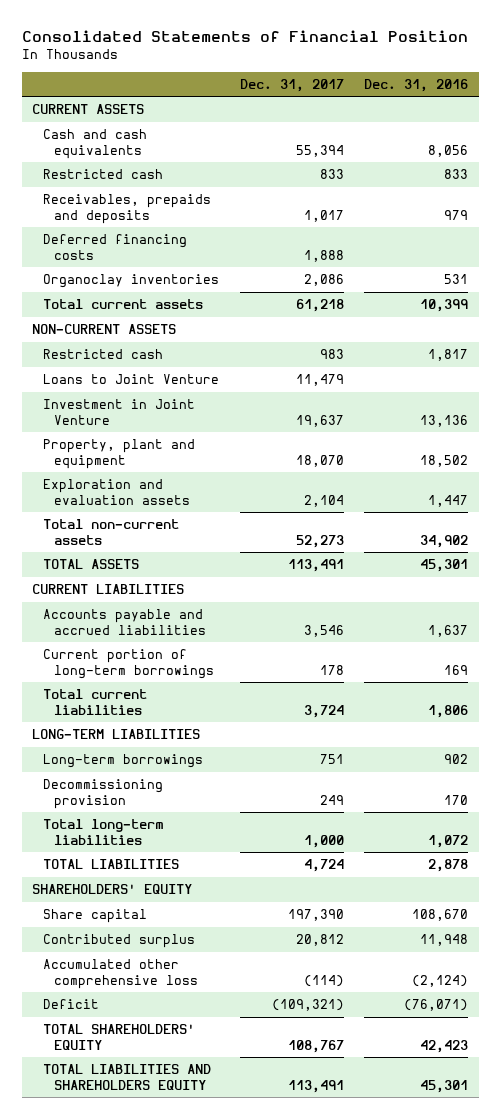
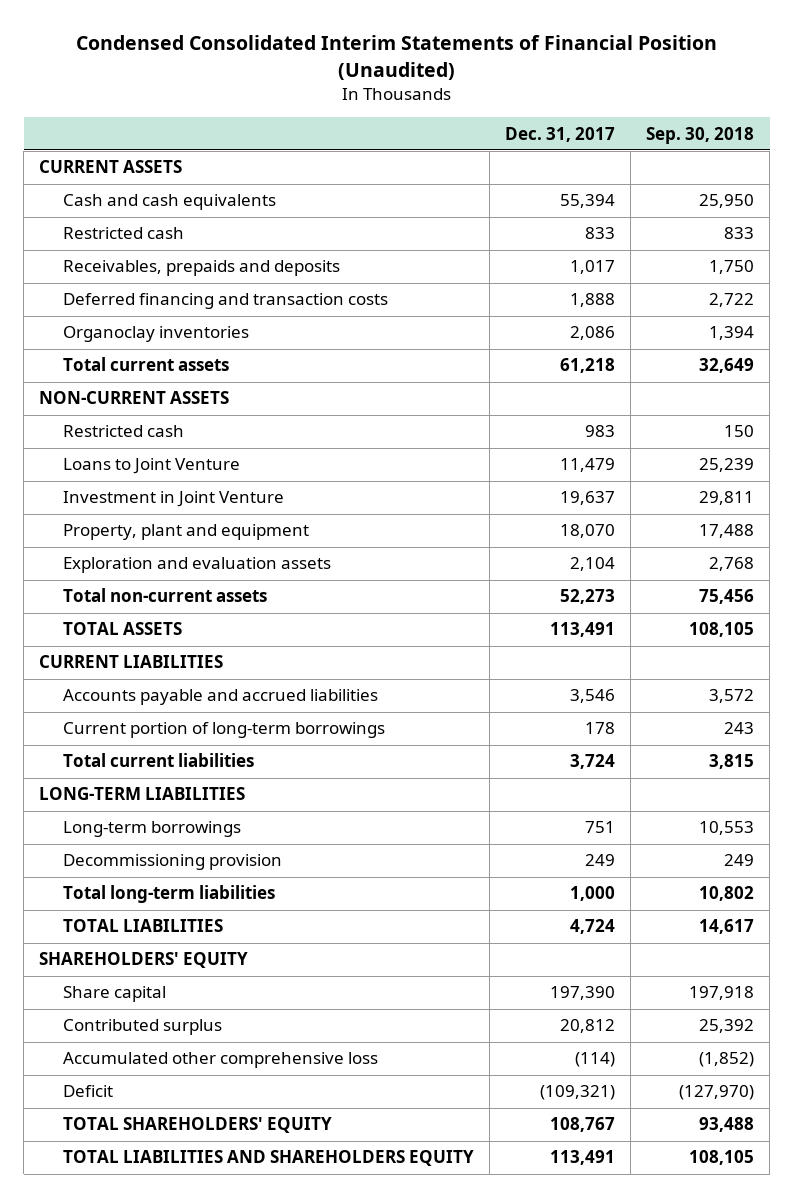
[21,29,468,42] Consolidated Statements of Financial Position -> [75,35,717,80] Condensed Consolidated Interim Statements of Financial Position (Unaudited)
[364,78,469,92] Dec. 31, 2016 -> none
none -> [645,126,754,144] Sep. 30, 2018
[43,234,188,260] Deferred financing costs -> [62,293,388,310] Deferred financing and transaction costs

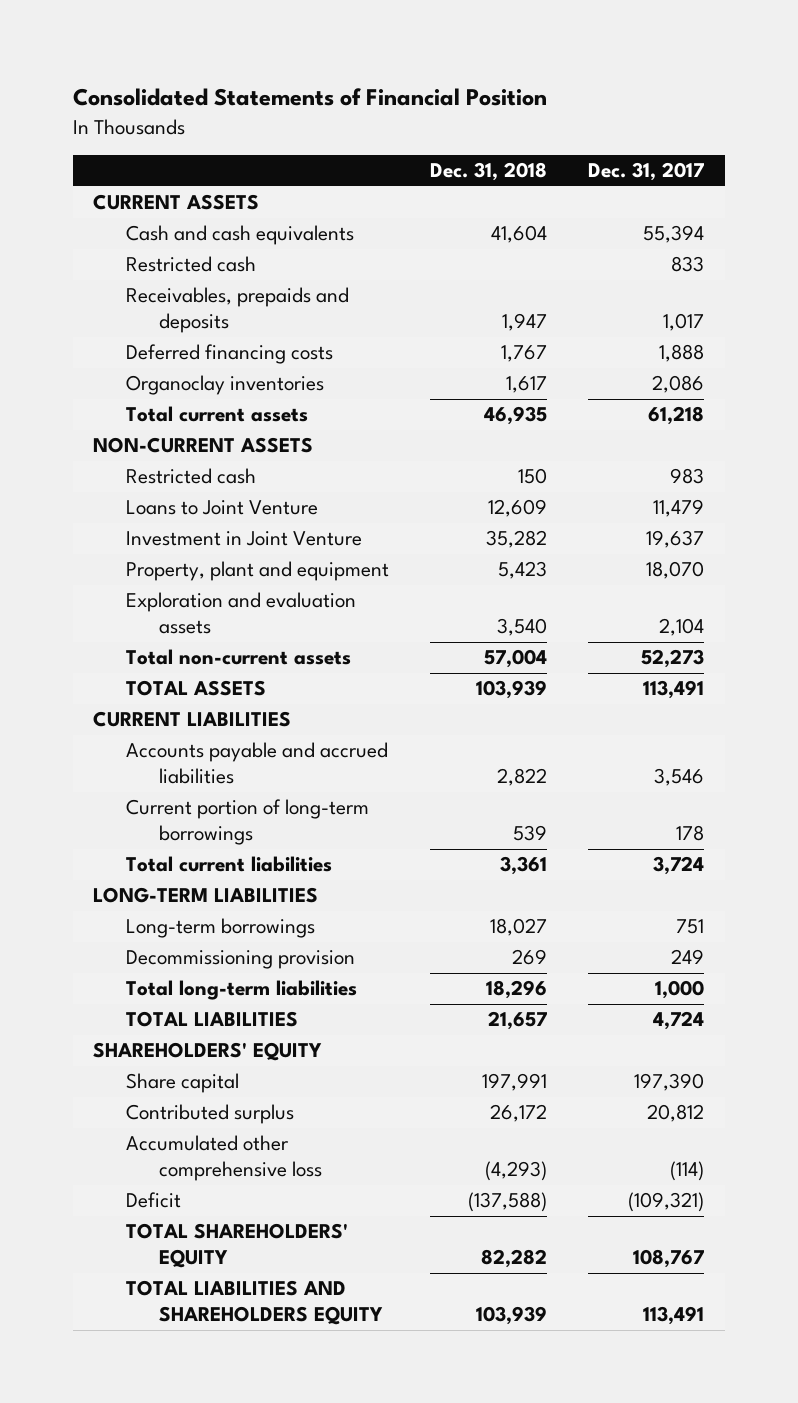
[75,35,717,80] Condensed Consolidated Interim Statements of Financial Position (Unaudited) -> [72,88,547,107] Consolidated Statements of Financial Position
[645,126,754,144] Sep. 30, 2018 -> none
none -> [430,162,548,182] Dec. 31, 2018
[62,293,388,310] Deferred financing and transaction costs -> [126,344,334,365] Deferred financing costs

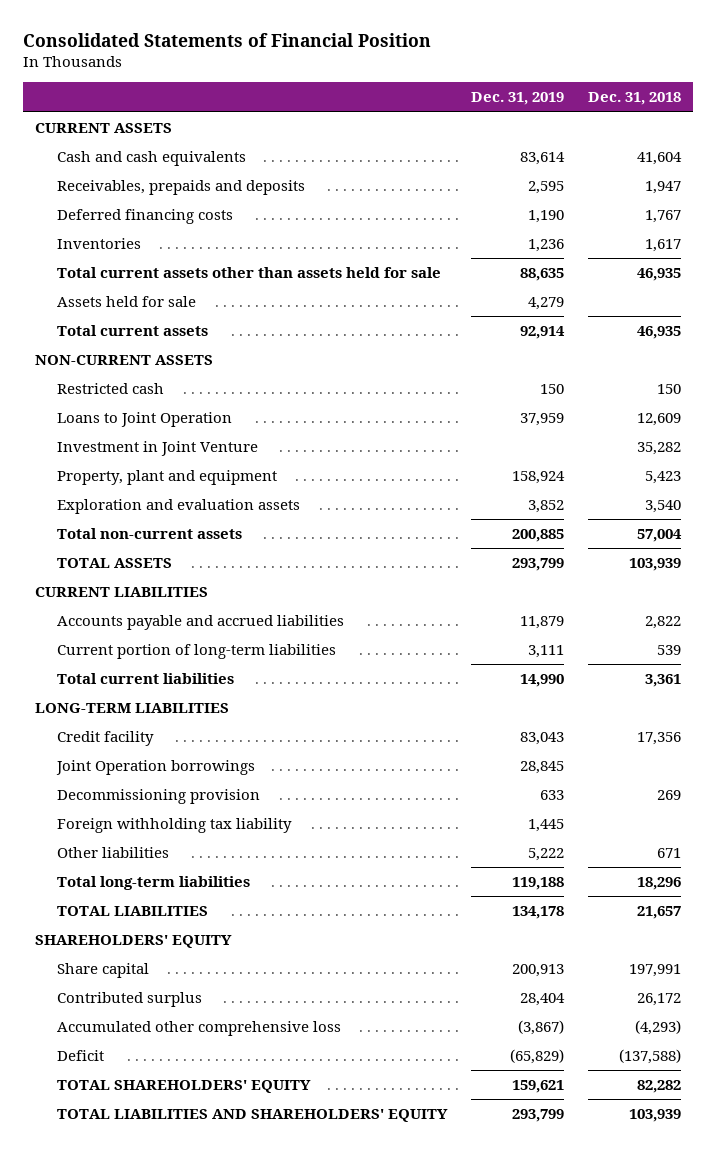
[588,162,705,182] Dec. 31, 2017 -> none
none -> [471,92,565,106] Dec. 31, 2019
[126,256,257,273] Restricted cash -> none
[126,375,325,396] Organoclay inventories -> [57,238,142,250] Inventories
none -> [57,267,442,279] Total current assets other than assets held for sale
none -> [57,296,197,308] Assets held for sale
[126,500,319,516] Loans to Joint Venture -> [57,412,233,428] Loans to Joint Operation
[126,799,370,846] Current portion of long-term borrowings -> [57,644,337,660] Current portion of long-term liabilities
[126,918,316,939] Long-term borrowings -> none
none -> [57,731,155,747] Credit facility
none -> [56,760,256,776] Joint Operation borrowings
none -> [57,818,293,834] Foreign withholding tax liability
none -> [57,847,170,859] Other liabilities
[126,1280,384,1326] TOTAL LIABILITIES AND SHAREHOLDERS EQUITY -> [57,1109,449,1123] TOTAL LIABILITIES AND SHAREHOLDERS' EQUITY

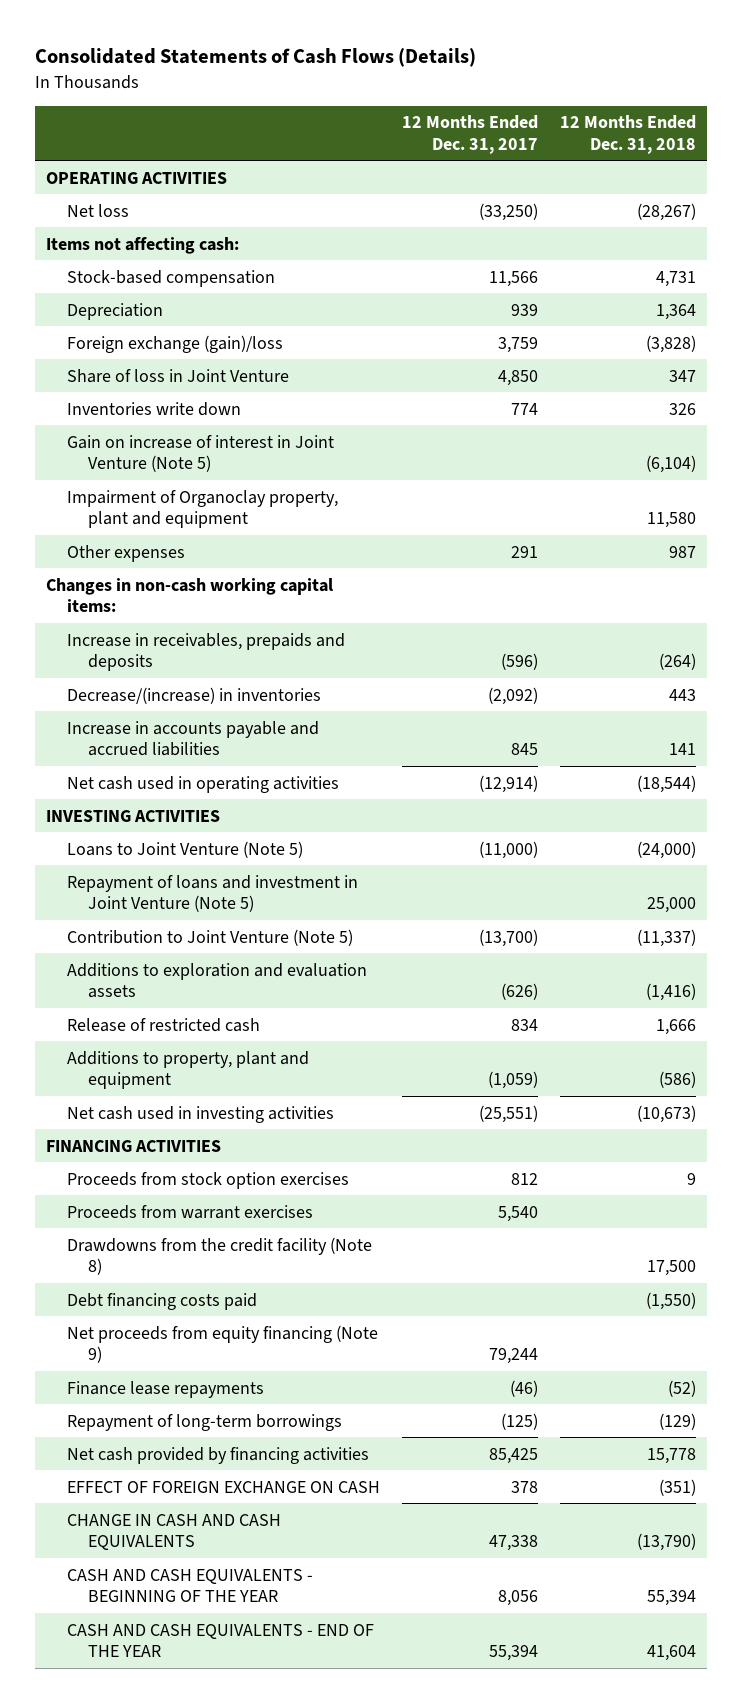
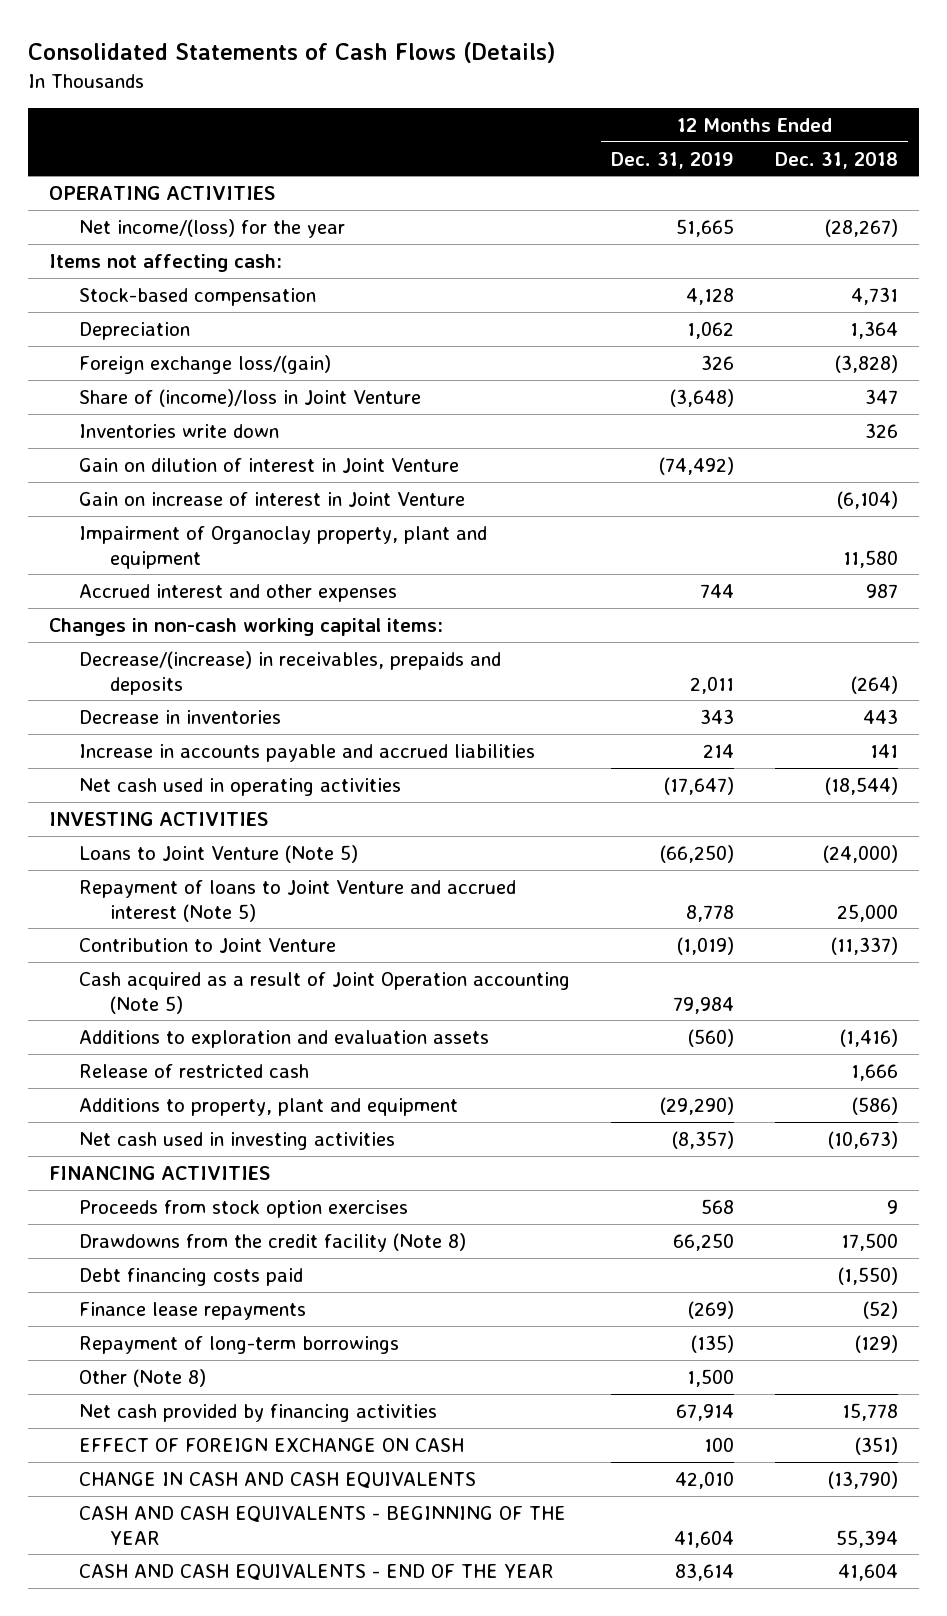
[401,115,538,154] 12 Months Ended Dec. 31, 2017 -> none
none -> [611,151,735,169] Dec. 31, 2019
[67,203,130,217] Net loss -> [79,218,346,238] Net income/(loss) for the year
[67,334,284,353] Foreign exchange (gain)/loss -> [79,354,332,374] Foreign exchange loss/(gain)
[67,368,290,383] Share of loss in Joint Venture -> [79,388,422,407] Share of (income)/loss in Joint Venture
none -> [79,457,460,473] Gain on dilution of interest in Joint Venture
[67,434,335,473] Gain on increase of interest in Joint Venture (Note 5) -> [79,491,466,507] Gain on increase of interest in Joint Venture
[67,544,186,562] Other expenses -> [79,583,398,602] Accrued interest and other expenses
[67,632,346,672] Increase in receivables, prepaids and deposits -> [79,650,502,695] Decrease/(increase) in receivables, prepaids and deposits
[67,686,322,704] Decrease/(increase) in inventories -> [79,709,282,724] Decrease in inventories
[67,874,359,913] Repayment of loans and investment in Joint Venture (Note 5) -> [79,879,517,922] Repayment of loans to Joint Venture and accrued interest (Note 5)
[67,928,354,946] Contribution to Joint Venture (Note 5) -> [79,937,337,953] Contribution to Joint Venture
none -> [79,971,571,1014] Cash acquired as a result of Joint Operation accounting (Note 5)
[67,1204,314,1219] Proceeds from warrant exercises -> none
[67,1324,379,1364] Net proceeds from equity financing (Note 9) -> none
none -> [79,1368,207,1387] Other (Note 8)

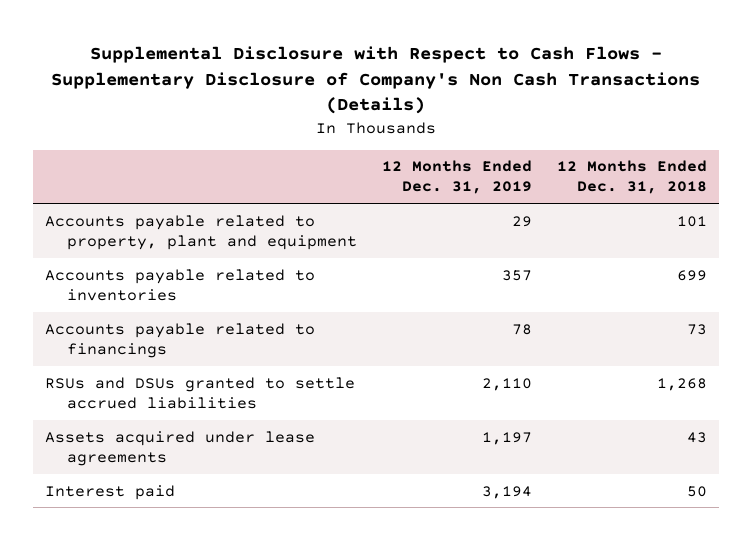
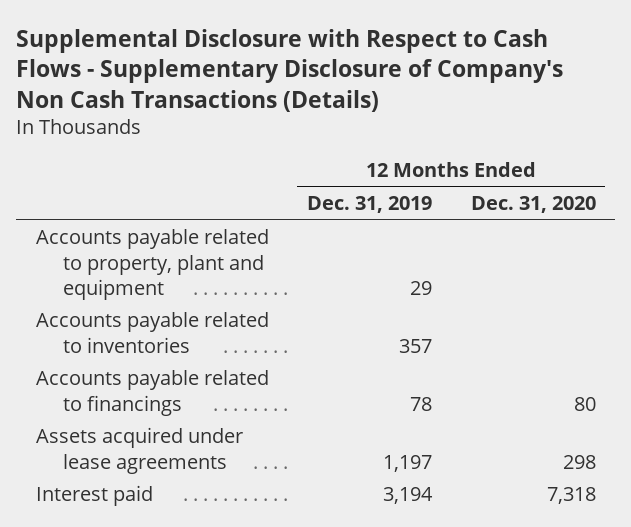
[557,160,708,195] 12 Months Ended Dec. 31, 2018 -> none
none -> [470,196,596,214] Dec. 31, 2020
[45,376,356,409] RSUs and DSUs granted to settle accrued liabilities -> none

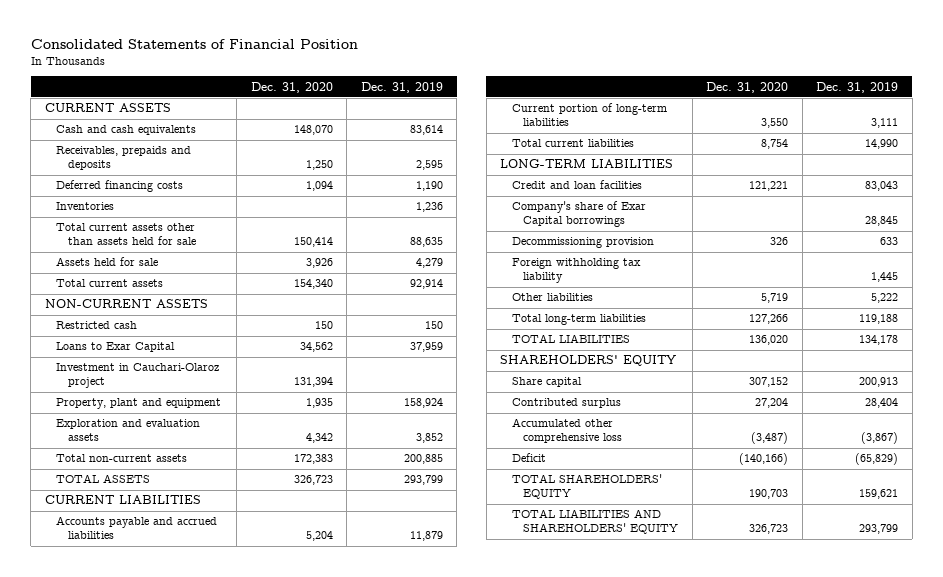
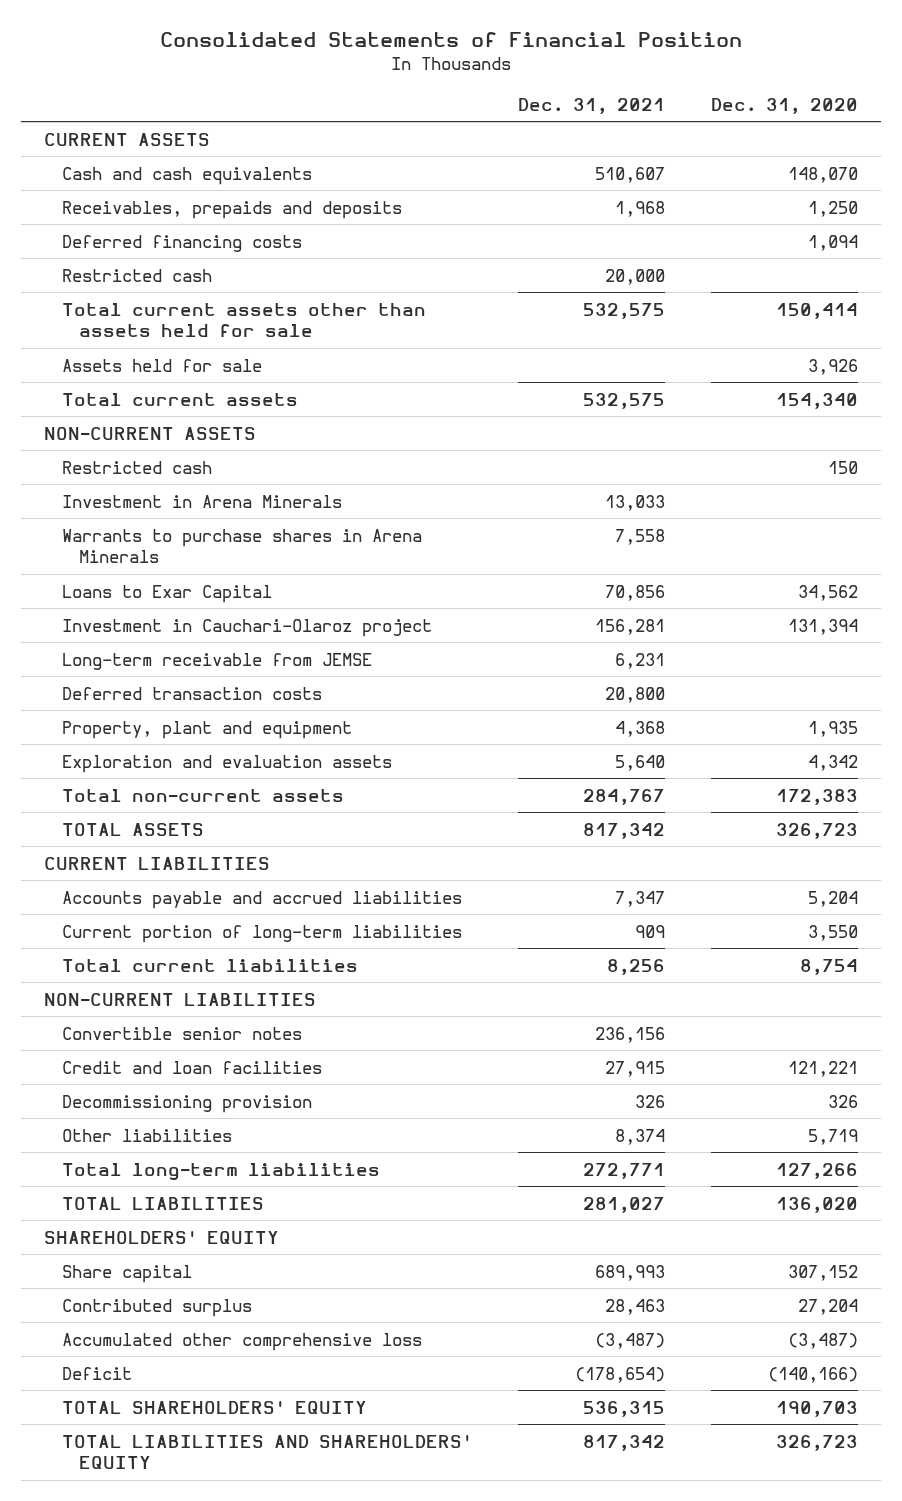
[360,81,443,93] Dec. 31, 2019 -> none
none -> [517,97,665,114] Dec. 31, 2021
[56,202,115,211] Inventories -> none
none -> [61,268,212,282] Restricted cash
none -> [61,494,342,508] Investment in Arena Minerals
none -> [61,528,422,564] Warrants to purchase shares in Arena Minerals
none -> [61,652,372,670] Long-term receivable from JEMSE
none -> [61,686,322,700] Deferred transaction costs
[500,159,674,169] LONG-TERM LIABILITIES -> [44,992,317,1006] NON-CURRENT LIABILITIES
none -> [61,1026,302,1040] Convertible senior notes
[511,201,646,228] Company's share of Exar Capital borrowings -> none
[511,258,641,284] Foreign withholding tax liability -> none

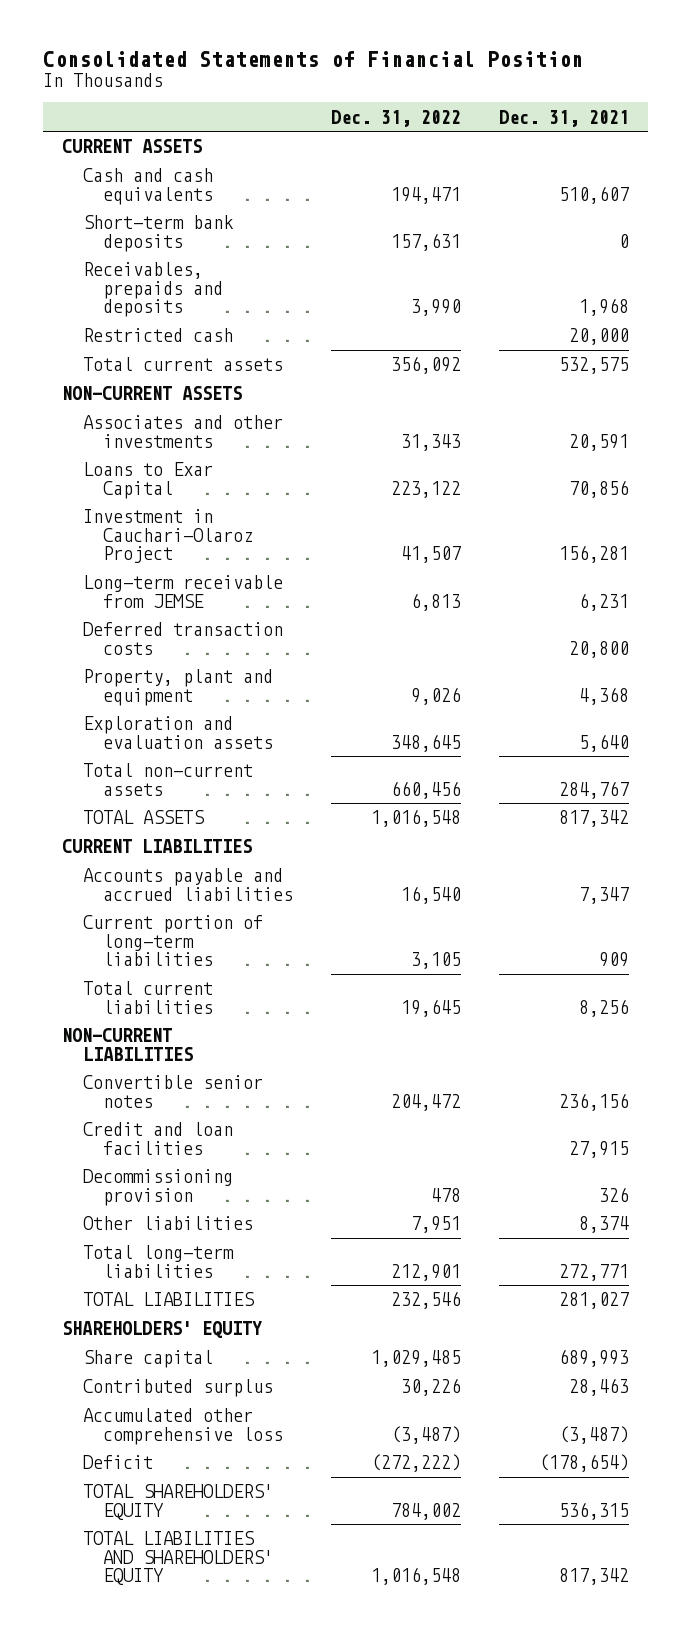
[710,97,858,114] Dec. 31, 2020 -> none
none -> [331,109,462,127] Dec. 31, 2022
none -> [82,215,234,252] Short-term bank deposits
[61,234,302,252] Deferred financing costs -> none
[61,302,426,338] Total current assets other than assets held for sale -> none
[61,358,262,372] Assets held for sale -> none
[61,460,212,474] Restricted cash -> none
[61,494,342,508] Investment in Arena Minerals -> none
[61,528,422,564] Warrants to purchase shares in Arena Minerals -> none
none -> [82,415,283,448] Associates and other investments
[61,618,432,637] Investment in Cauchari-Olaroz project -> [82,509,254,564] Investment in Cauchari-Olaroz Project

